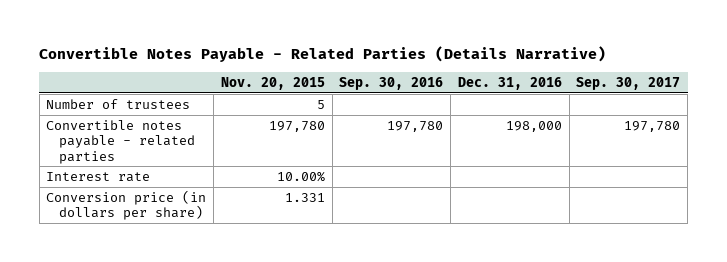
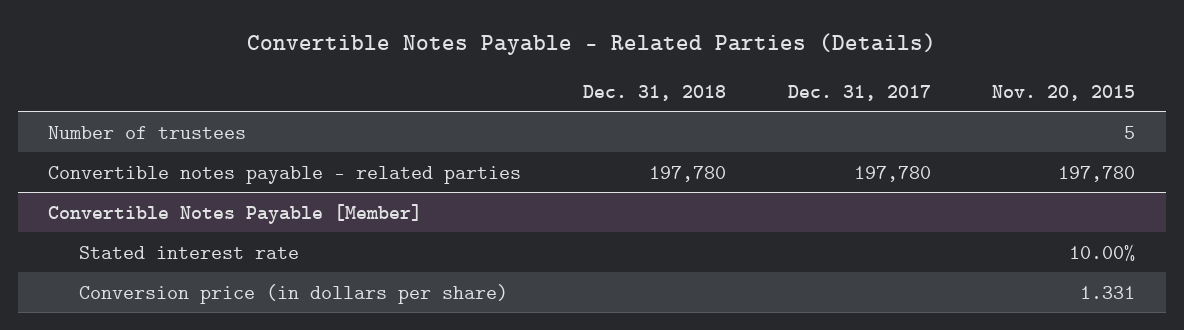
[39,46,607,63] Convertible Notes Payable - Related Parties (Details Narrative) -> [246,33,936,56] Convertible Notes Payable - Related Parties (Details)
[339,76,444,90] Sep. 30, 2016 -> none
[457,76,562,90] Dec. 31, 2016 -> none
[576,76,681,90] Sep. 30, 2017 -> none
none -> [583,84,727,101] Dec. 31, 2018
none -> [787,84,931,101] Dec. 31, 2017
none -> [48,203,423,224] Convertible Notes Payable [Member]
[46,171,151,182] Interest rate -> [79,245,300,259] Stated interest rate

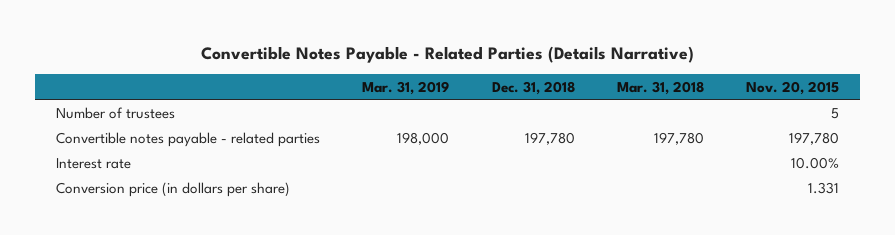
[246,33,936,56] Convertible Notes Payable - Related Parties (Details) -> [200,45,694,63] Convertible Notes Payable - Related Parties (Details Narrative)
[787,84,931,101] Dec. 31, 2017 -> none
none -> [362,80,450,95] Mar. 31, 2019
none -> [616,80,704,95] Mar. 31, 2018
[48,203,423,224] Convertible Notes Payable [Member] -> none
[79,245,300,259] Stated interest rate -> [56,157,132,169] Interest rate

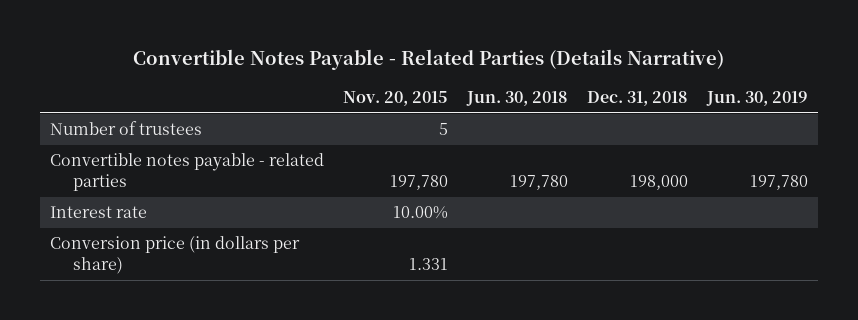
[362,80,450,95] Mar. 31, 2019 -> none
[616,80,704,95] Mar. 31, 2018 -> none
none -> [466,90,569,106] Jun. 30, 2018
none -> [706,90,809,106] Jun. 30, 2019
[524,131,575,145] 197,780 -> [630,175,689,191] 198,000

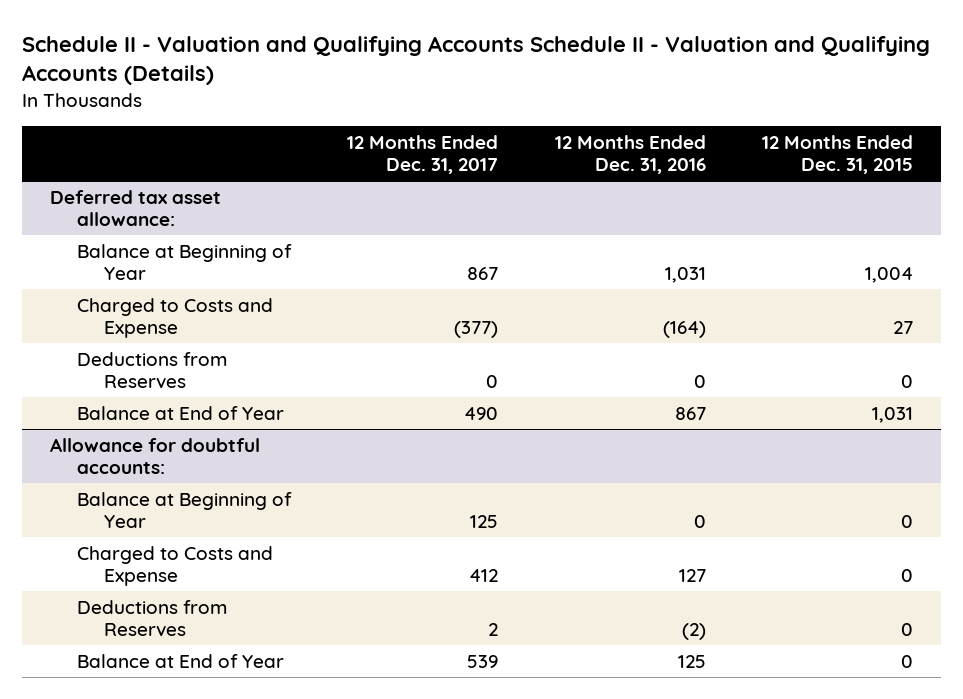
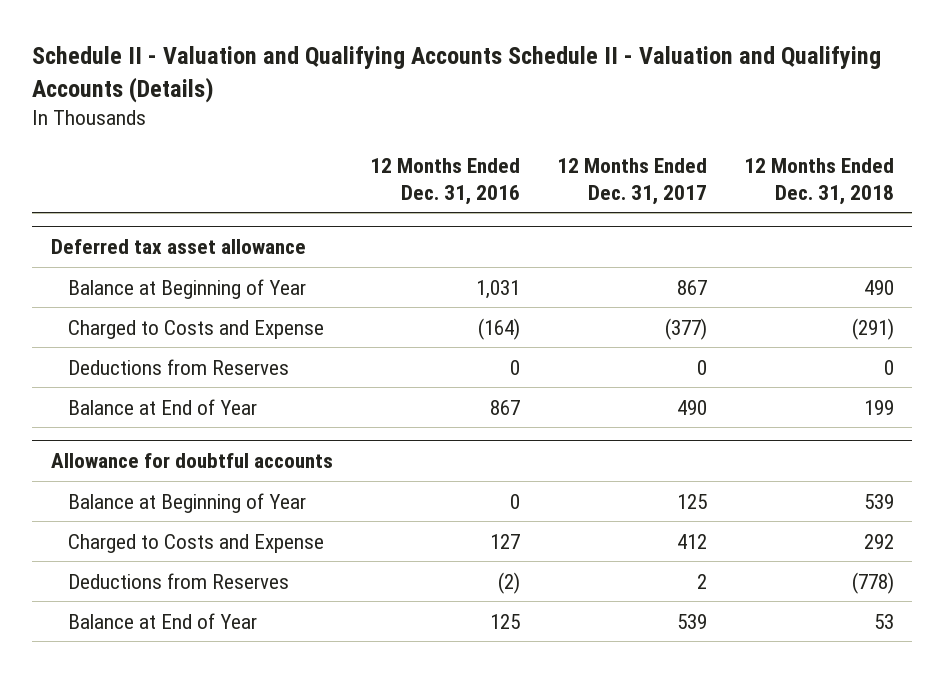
[761,134,913,175] 12 Months Ended Dec. 31, 2015 -> none
none -> [743,157,894,205] 12 Months Ended Dec. 31, 2018
[50,189,222,226] Deferred tax asset allowance: -> [50,238,306,254] Deferred tax asset allowance
[50,437,261,474] Allowance for doubtful accounts: -> [50,452,333,468] Allowance for doubtful accounts

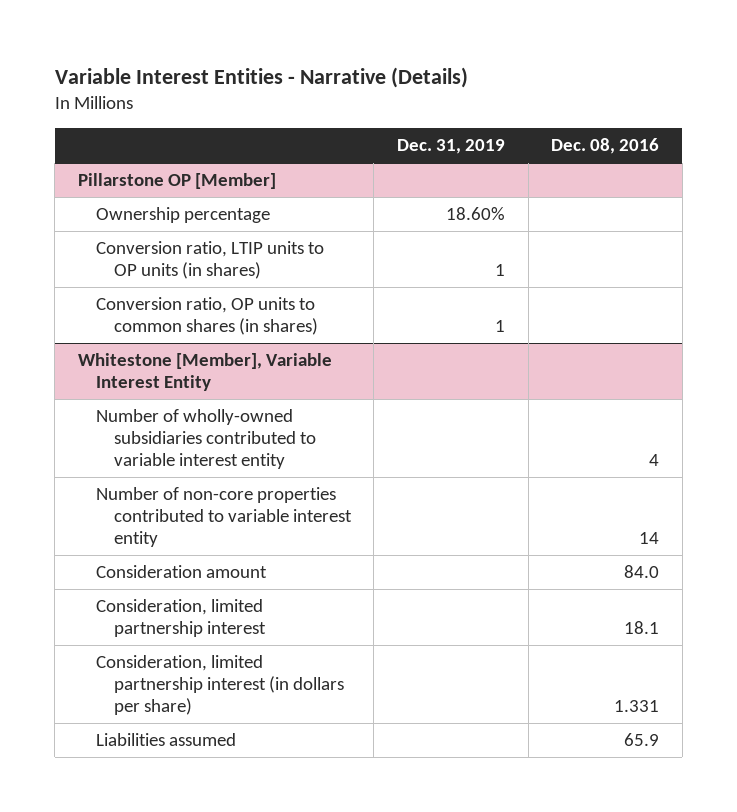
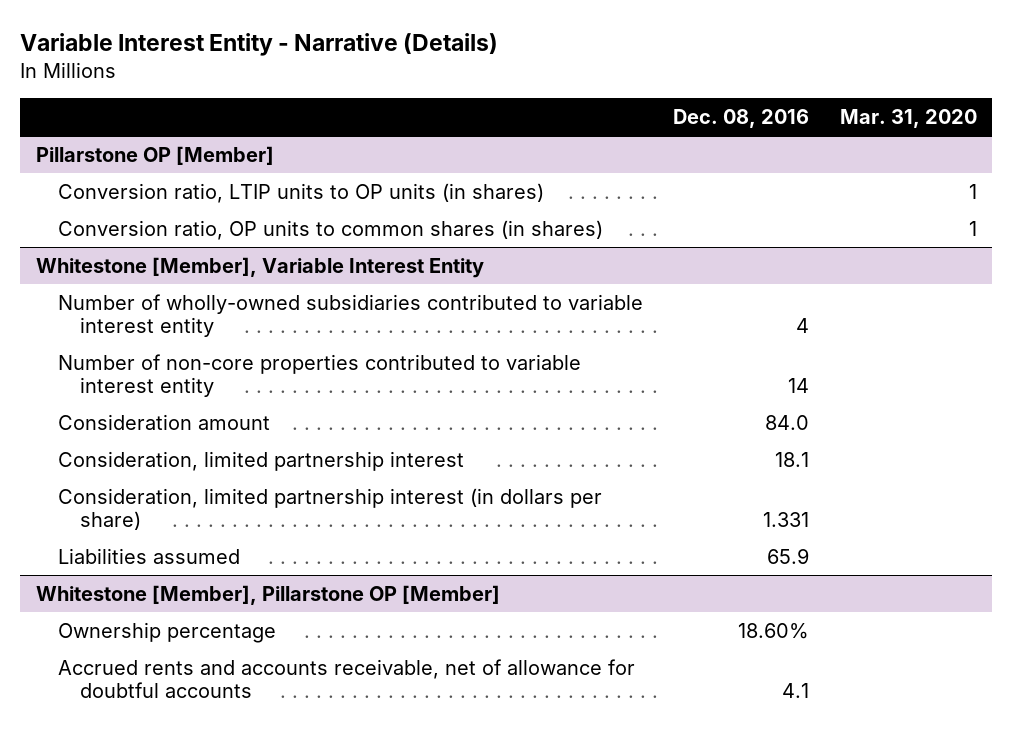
[54,66,468,88] Variable Interest Entities - Narrative (Details) -> [20,33,499,57] Variable Interest Entity - Narrative (Details)
[396,139,505,155] Dec. 31, 2019 -> none
none -> [839,108,977,128] Mar. 31, 2020
[95,207,270,224] Ownership percentage -> none
none -> [35,584,500,605] Whitestone [Member], Pillarstone OP [Member]
none -> [57,621,276,643] Ownership percentage
none -> [57,658,635,698] Accrued rents and accounts receivable, net of allowance for doubtful accounts

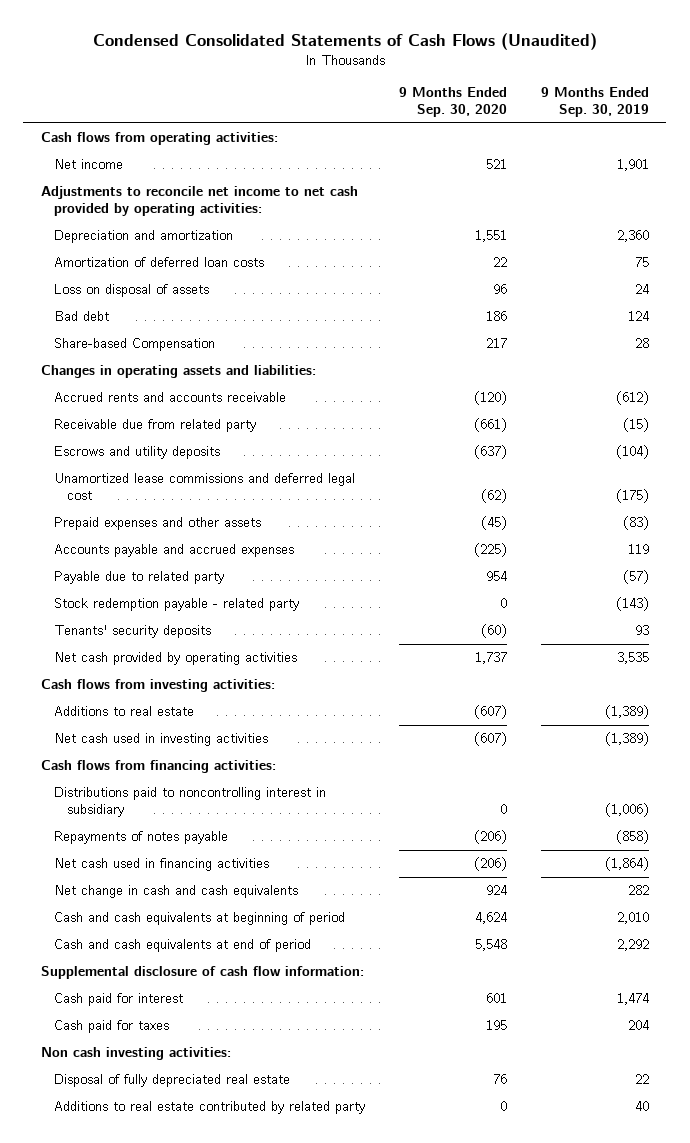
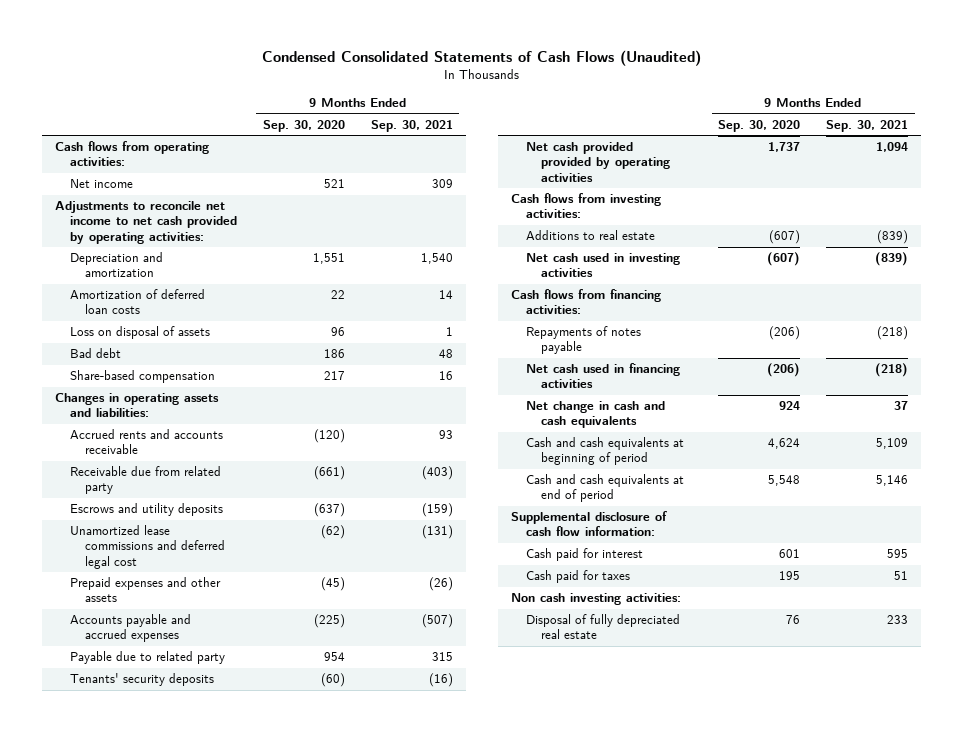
[541,87,650,118] 9 Months Ended Sep. 30, 2019 -> none
none -> [370,119,453,132] Sep. 30, 2021
[53,338,215,352] Share-based Compensation -> [69,370,215,384] Share-based compensation
[53,598,299,612] Stock redemption payable - related party -> none
[53,652,297,666] Net cash provided by operating activities -> [525,142,670,182] Net cash provided provided by operating activities
[53,787,326,818] Distributions paid to noncontrolling interest in subsidiary -> none
[53,1101,365,1115] Additions to real estate contributed by related party -> none

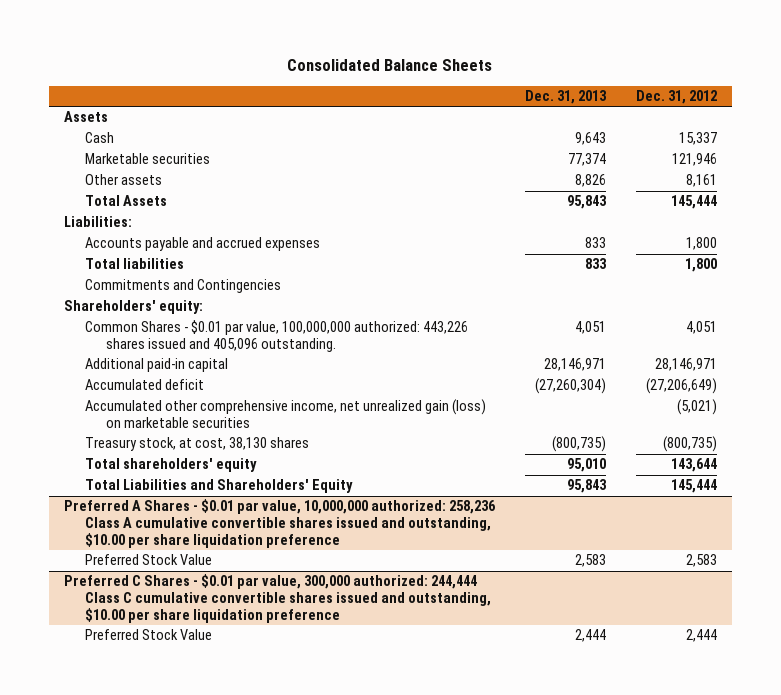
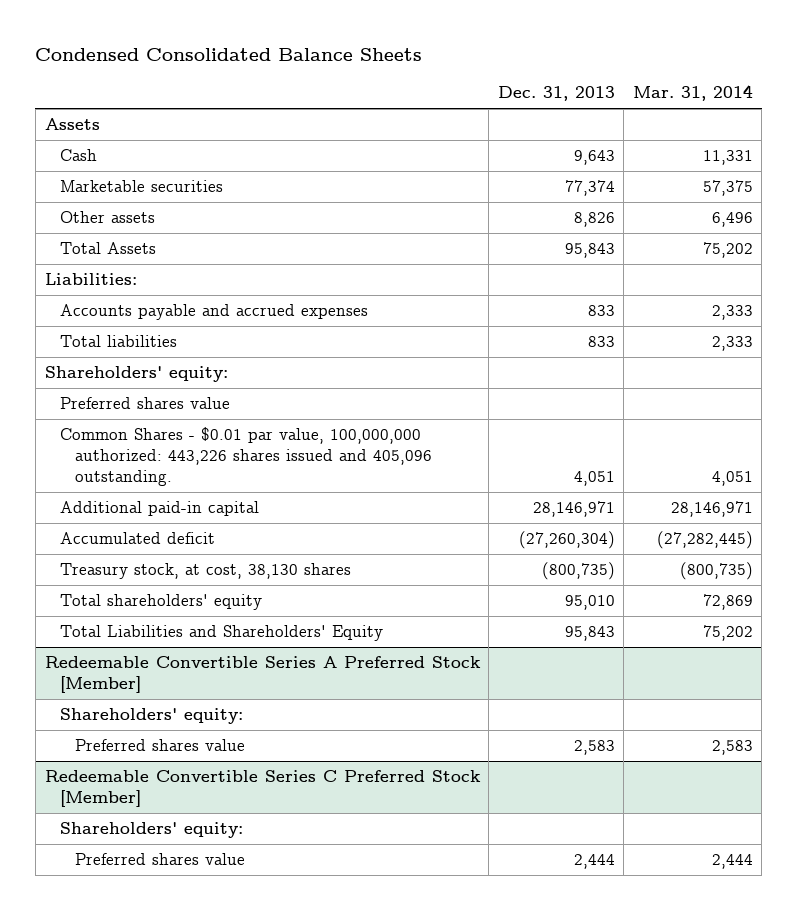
[287,59,493,72] Consolidated Balance Sheets -> [35,47,423,61] Condensed Consolidated Balance Sheets
[635,89,717,104] Dec. 31, 2012 -> none
none -> [632,85,753,102] Mar. 31, 2014
[84,279,281,294] Commitments and Contingencies -> none
none -> [59,397,230,410] Preferred shares value
[84,399,486,429] Accumulated other comprehensive income, net unrealized gain (loss) on marketable securities -> none
[63,499,496,548] Preferred A Shares - $0.01 par value, 10,000,000 authorized: 258,236 Class A cumulative convertible shares issued and outstanding, $10.00 per share liquidation preference -> none
[63,574,491,623] Preferred C Shares - $0.01 par value, 300,000 authorized: 244,444 Class C cumulative convertible shares issued and outstanding, $10.00 per share liquidation preference -> none
none -> [44,656,481,694] Redeemable Convertible Series A Preferred Stock [Member]
none -> [59,708,243,725] Shareholders' equity:
[84,554,212,566] Preferred Stock Value -> [74,739,245,752] Preferred shares value
none -> [44,770,481,808] Redeemable Convertible Series C Preferred Stock [Member]
none -> [59,822,243,839] Shareholders' equity:
[84,629,212,641] Preferred Stock Value -> [74,853,245,866] Preferred shares value

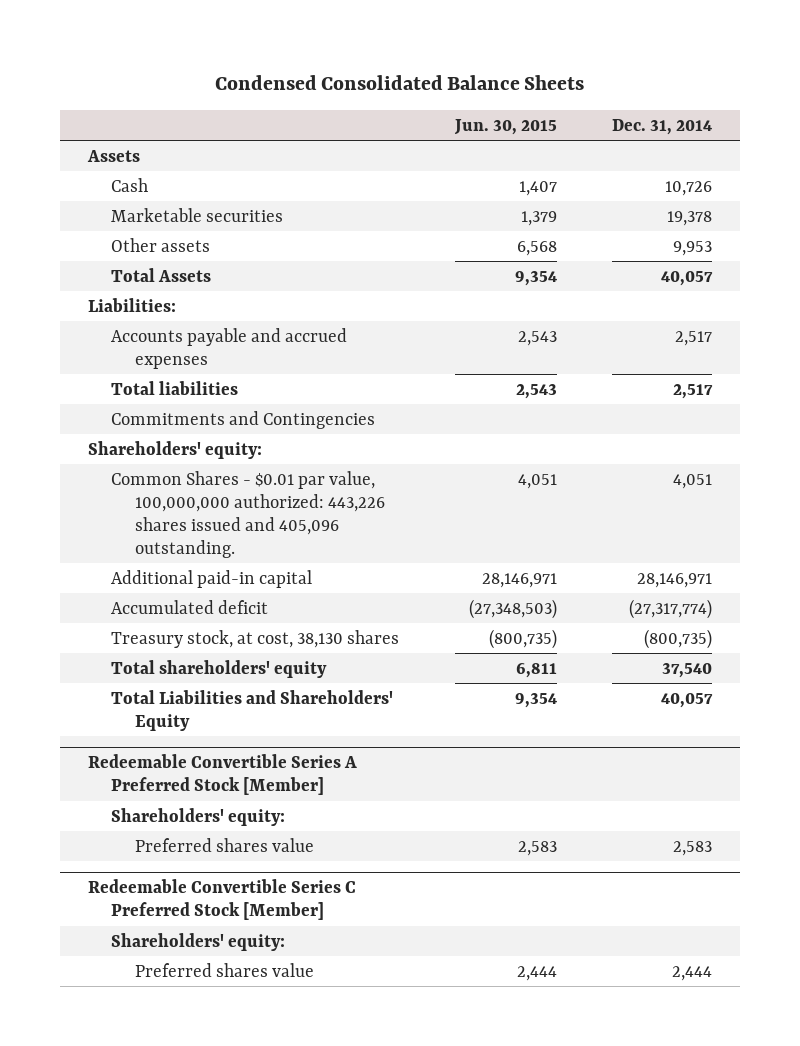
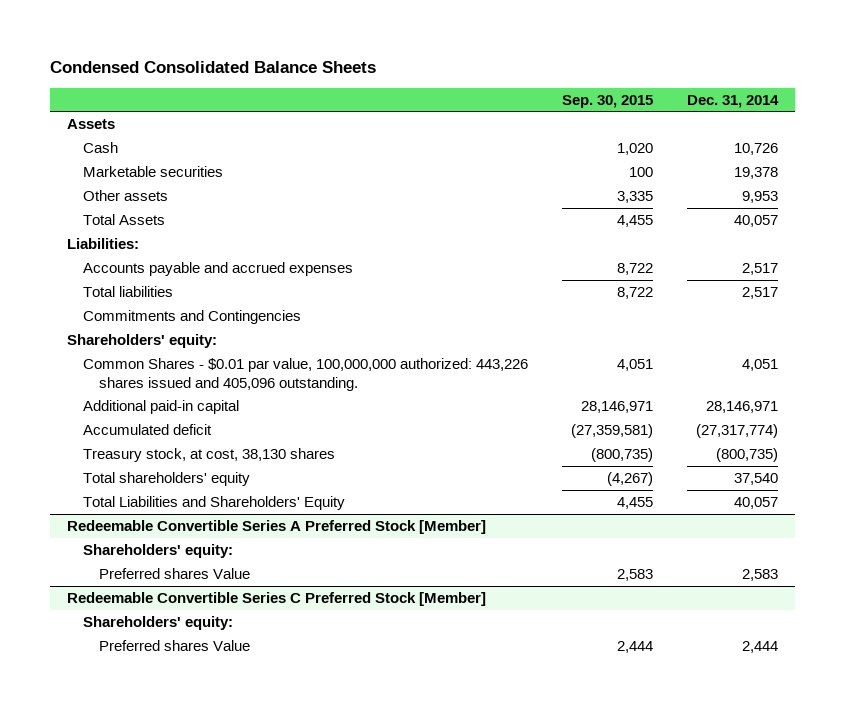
[453,118,557,135] Jun. 30, 2015 -> none
none -> [561,94,653,108] Sep. 30, 2015
[134,837,314,852] Preferred shares value -> [98,567,250,579] Preferred shares Value
[134,962,314,977] Preferred shares value -> [98,639,250,651] Preferred shares Value

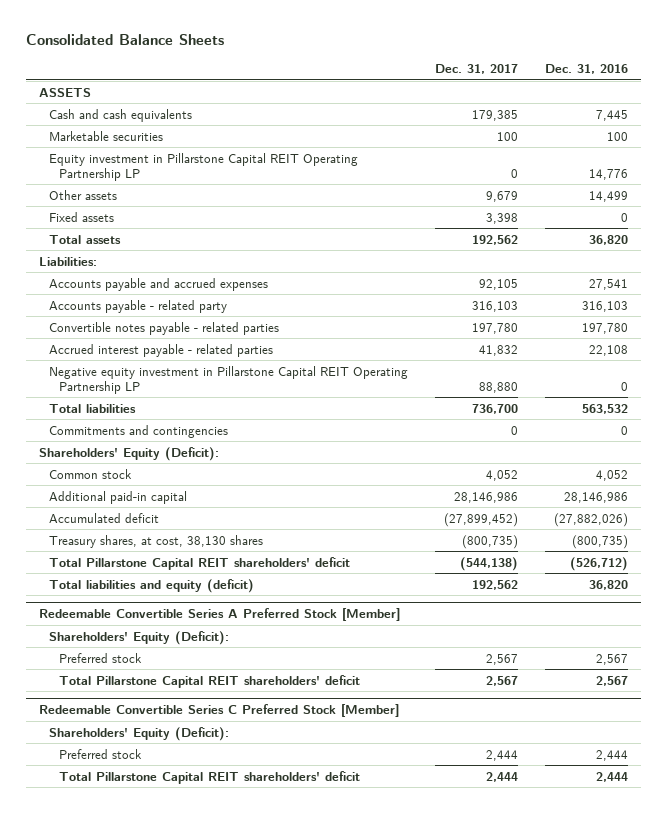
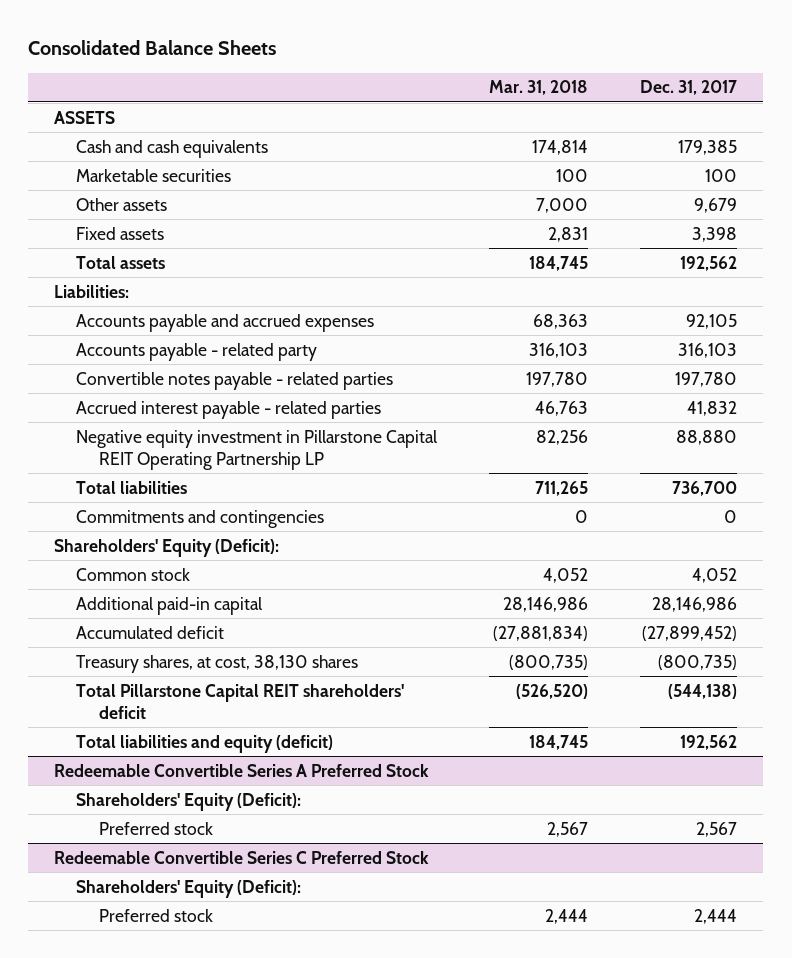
[544,64,628,75] Dec. 31, 2016 -> none
none -> [489,80,589,96] Mar. 31, 2018
[49,152,359,181] Equity investment in Pillarstone Capital REIT Operating Partnership LP -> none
[38,608,400,622] Redeemable Convertible Series A Preferred Stock [Member] -> [54,763,430,777] Redeemable Convertible Series A Preferred Stock
[59,674,361,688] Total Pillarstone Capital REIT shareholders' deficit -> none
[38,704,399,718] Redeemable Convertible Series C Preferred Stock [Member] -> [54,850,430,864] Redeemable Convertible Series C Preferred Stock
[59,770,361,784] Total Pillarstone Capital REIT shareholders' deficit -> none

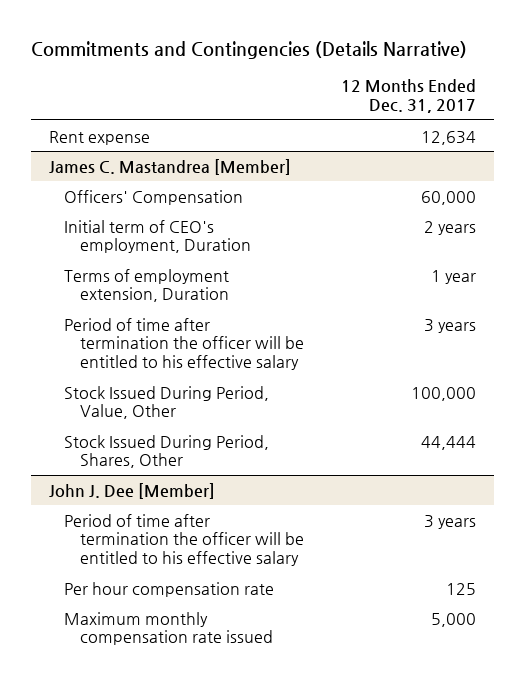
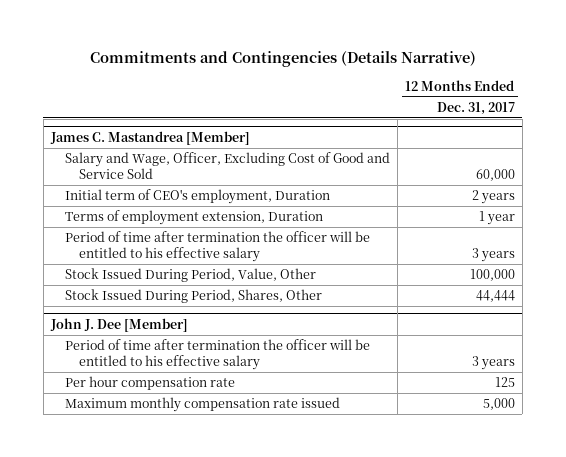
[48,130,150,145] Rent expense -> none
[64,189,244,205] Officers' Compensation -> [65,152,391,179] Salary and Wage, Officer, Excluding Cost of Good and Service Sold

